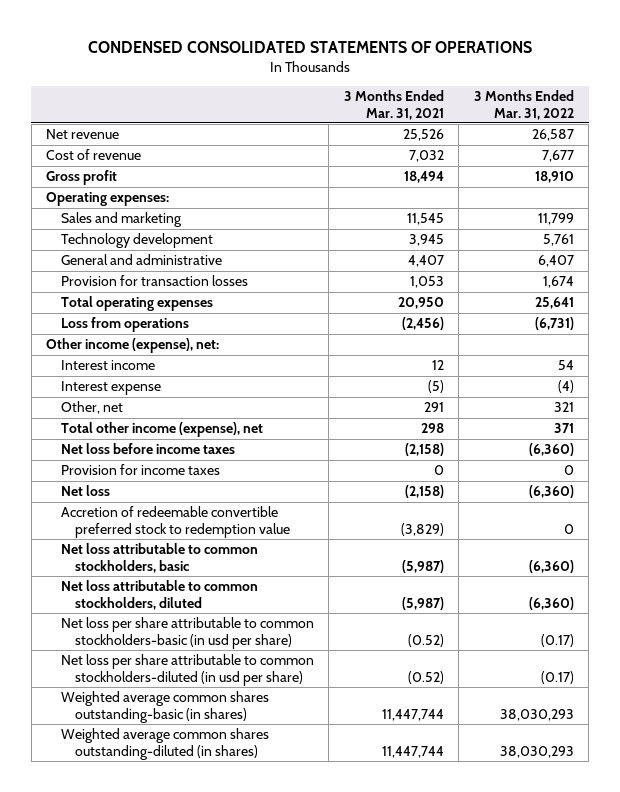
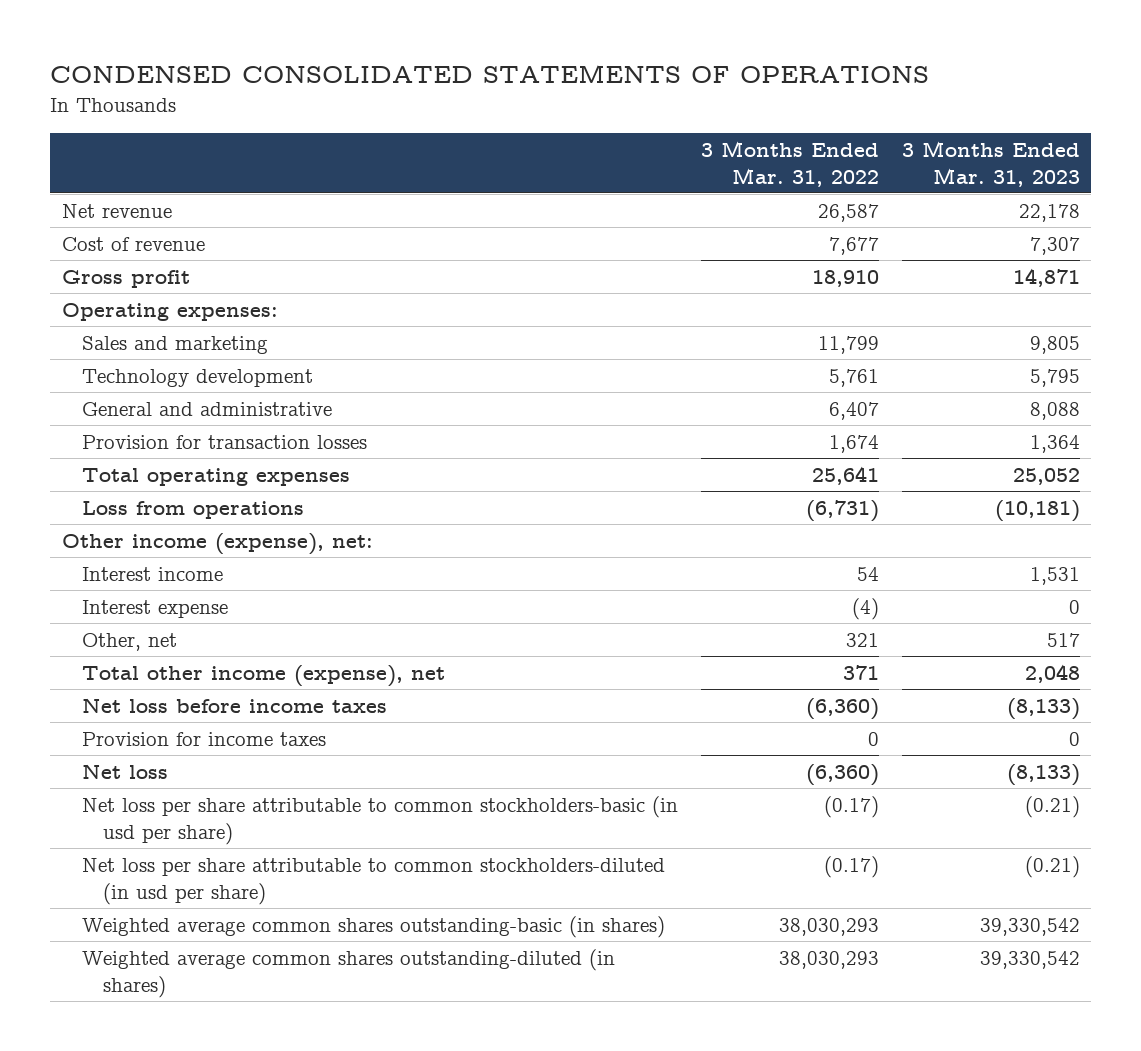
[343,90,444,120] 3 Months Ended Mar. 31, 2021 -> none
none -> [901,140,1080,187] 3 Months Ended Mar. 31, 2023
[60,506,291,538] Accretion of redeemable convertible preferred stock to redemption value -> none
[60,543,258,573] Net loss attributable to common stockholders, basic -> none
[60,580,258,610] Net loss attributable to common stockholders, diluted -> none

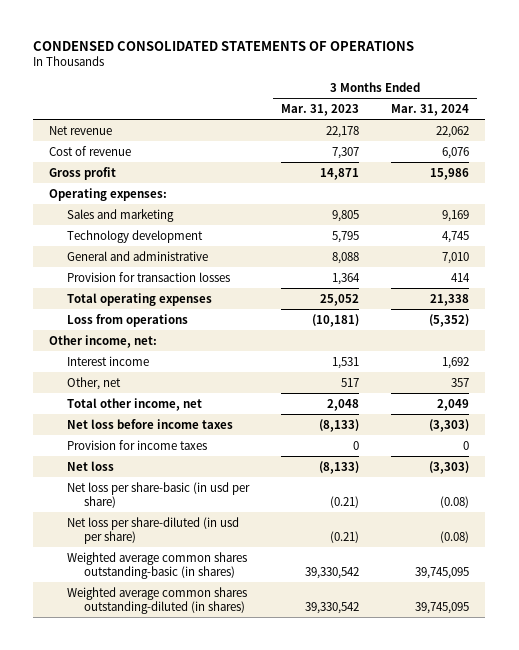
[700,140,879,187] 3 Months Ended Mar. 31, 2022 -> none
none -> [391,104,470,117] Mar. 31, 2024
[61,532,373,555] Other income (expense), net: -> [49,334,158,348] Other income, net:
[82,599,229,618] Interest expense -> none
[82,664,446,687] Total other income (expense), net -> [66,397,202,411] Total other income, net
[82,795,679,845] Net loss per share attributable to common stockholders-basic (in usd per share) -> [66,481,250,508] Net loss per share-basic (in usd per share)
[82,857,666,905] Net loss per share attributable to common stockholders-diluted (in usd per share) -> [66,516,239,544] Net loss per share-diluted (in usd per share)

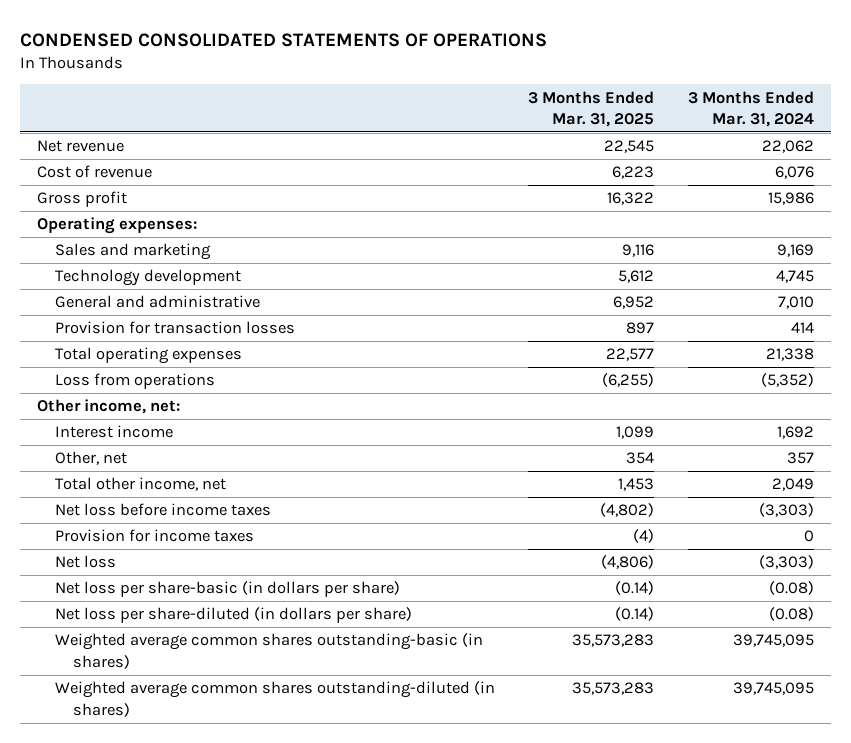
[280,104,359,117] Mar. 31, 2023 -> none
none -> [528,90,655,127] 3 Months Ended Mar. 31, 2025
[66,481,250,508] Net loss per share-basic (in usd per share) -> [54,581,400,598] Net loss per share-basic (in dollars per share)
[66,516,239,544] Net loss per share-diluted (in usd per share) -> [54,607,412,624] Net loss per share-diluted (in dollars per share)

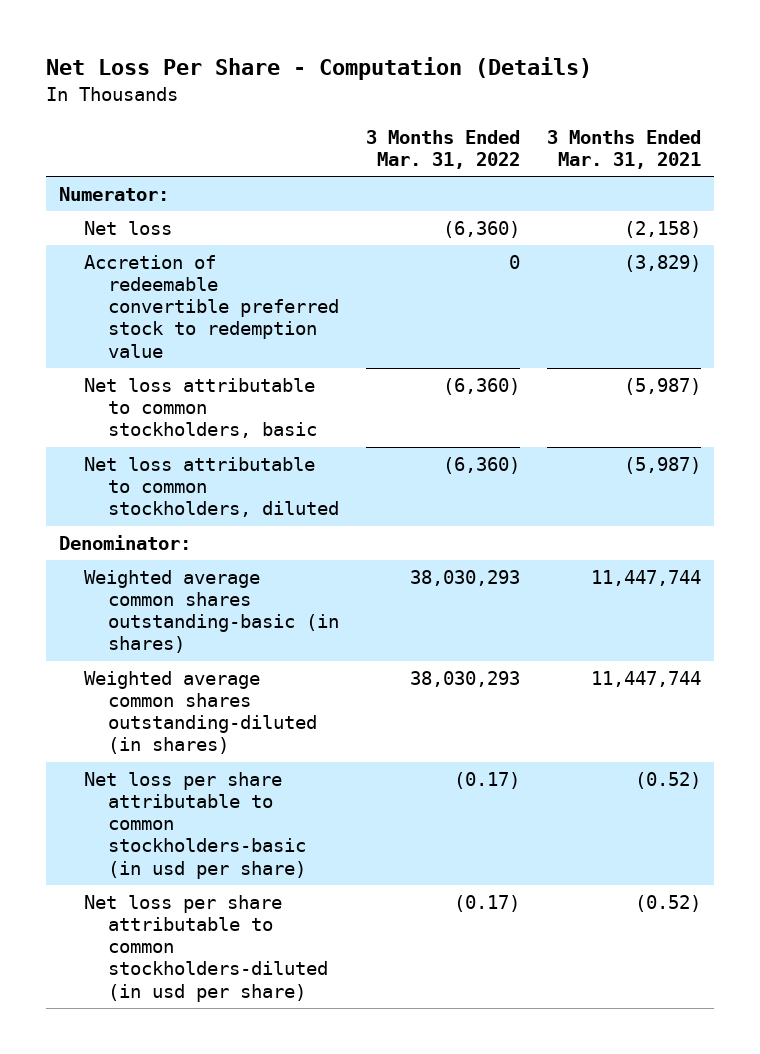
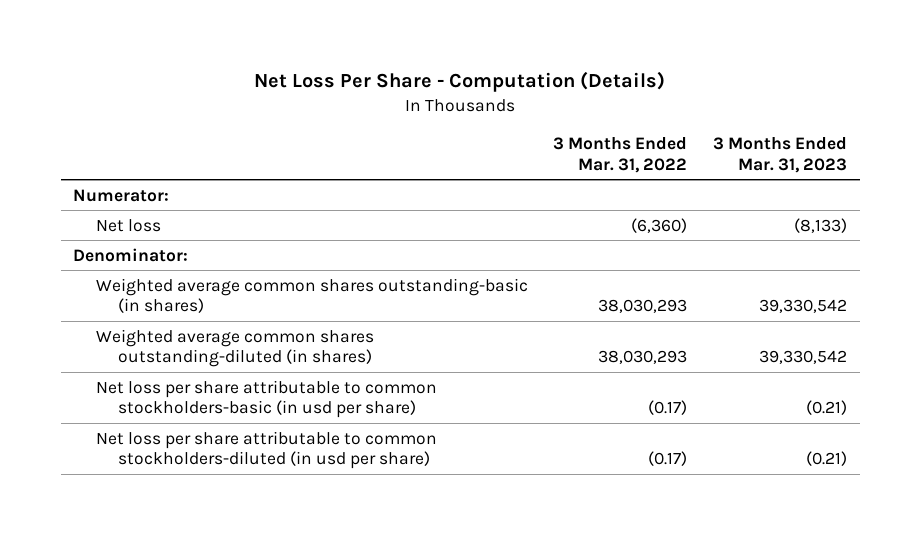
[546,130,701,170] 3 Months Ended Mar. 31, 2021 -> none
none -> [713,136,848,173] 3 Months Ended Mar. 31, 2023
[83,255,340,358] Accretion of redeemable convertible preferred stock to redemption value -> none
[83,378,318,439] Net loss attributable to common stockholders, basic -> none
[83,457,340,518] Net loss attributable to common stockholders, diluted -> none

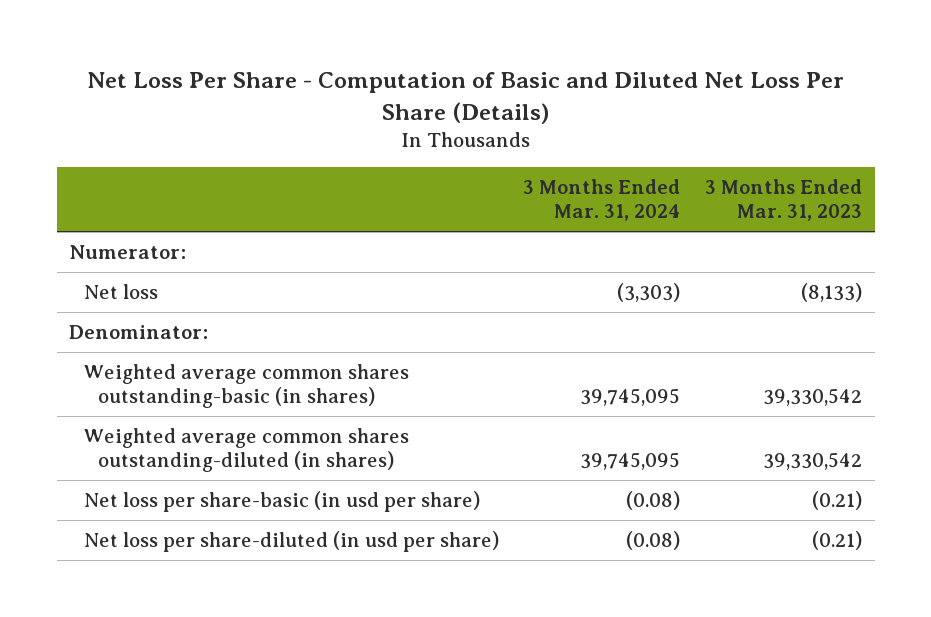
[254,71,666,93] Net Loss Per Share - Computation (Details) -> [86,72,844,124] Net Loss Per Share - Computation of Basic and Diluted Net Loss Per Share (Details)
[553,136,688,173] 3 Months Ended Mar. 31, 2022 -> none
none -> [523,179,681,222] 3 Months Ended Mar. 31, 2024
[95,379,437,419] Net loss per share attributable to common stockholders-basic (in usd per share) -> [83,490,480,512] Net loss per share-basic (in usd per share)
[95,430,437,470] Net loss per share attributable to common stockholders-diluted (in usd per share) -> [83,530,499,552] Net loss per share-diluted (in usd per share)

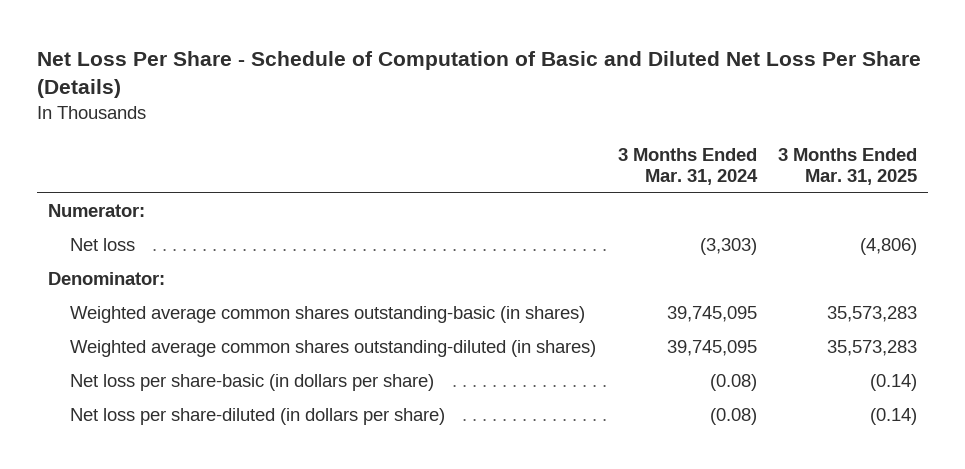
[86,72,844,124] Net Loss Per Share - Computation of Basic and Diluted Net Loss Per Share (Details) -> [37,50,922,99] Net Loss Per Share - Schedule of Computation of Basic and Diluted Net Loss Per Share (Details)
[705,179,863,222] 3 Months Ended Mar. 31, 2023 -> none
none -> [777,147,917,186] 3 Months Ended Mar. 31, 2025
[83,490,480,512] Net loss per share-basic (in usd per share) -> [70,374,435,392] Net loss per share-basic (in dollars per share)
[83,530,499,552] Net loss per share-diluted (in usd per share) -> [70,408,446,426] Net loss per share-diluted (in dollars per share)

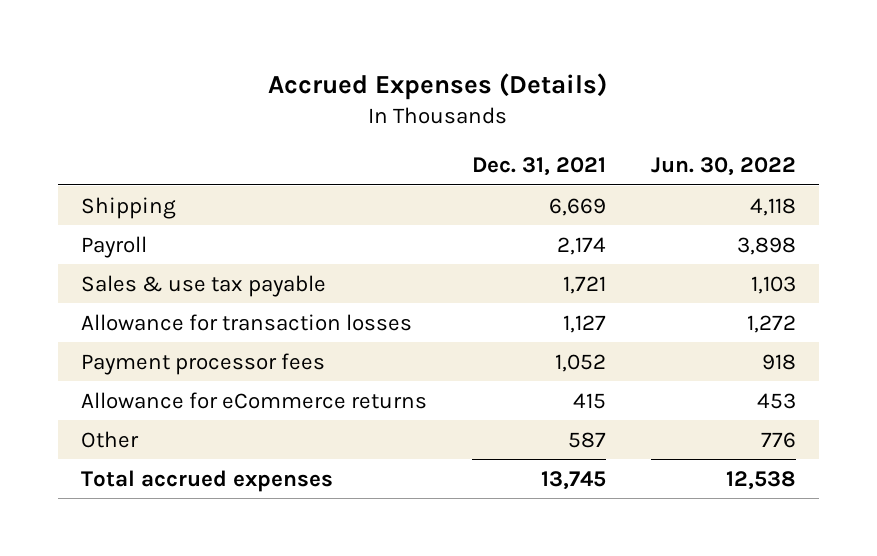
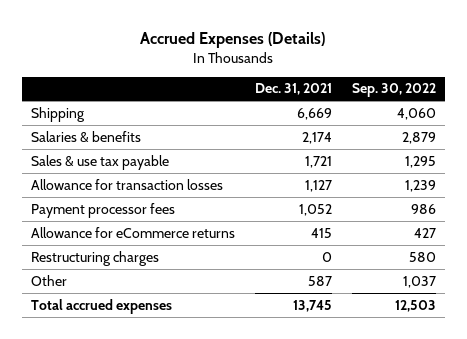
[650,157,796,177] Jun. 30, 2022 -> none
none -> [351,83,436,98] Sep. 30, 2022
[80,235,147,258] Payroll -> [31,130,142,142] Salaries & benefits
none -> [31,250,160,266] Restructuring charges

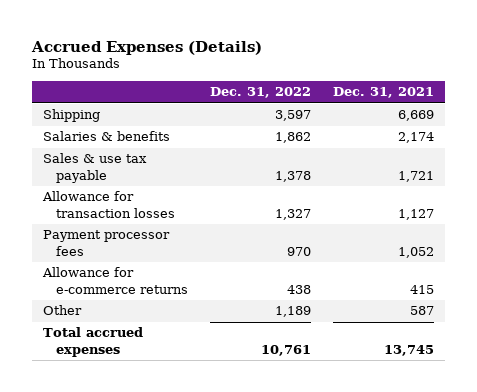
[351,83,436,98] Sep. 30, 2022 -> none
none -> [209,87,311,99] Dec. 31, 2022
[31,250,160,266] Restructuring charges -> none
[31,226,236,238] Allowance for eCommerce returns -> [42,267,188,294] Allowance for e-commerce returns

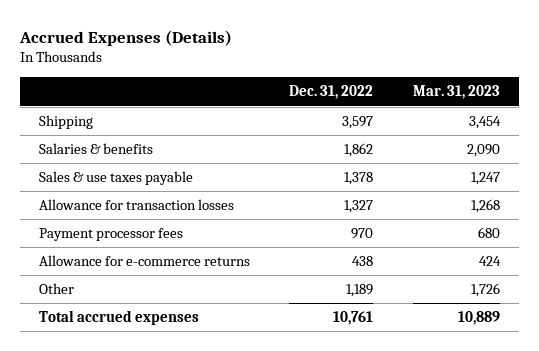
[332,87,434,99] Dec. 31, 2021 -> none
none -> [412,85,500,100] Mar. 31, 2023
[43,153,148,183] Sales & use tax payable -> [39,171,194,186] Sales & use taxes payable

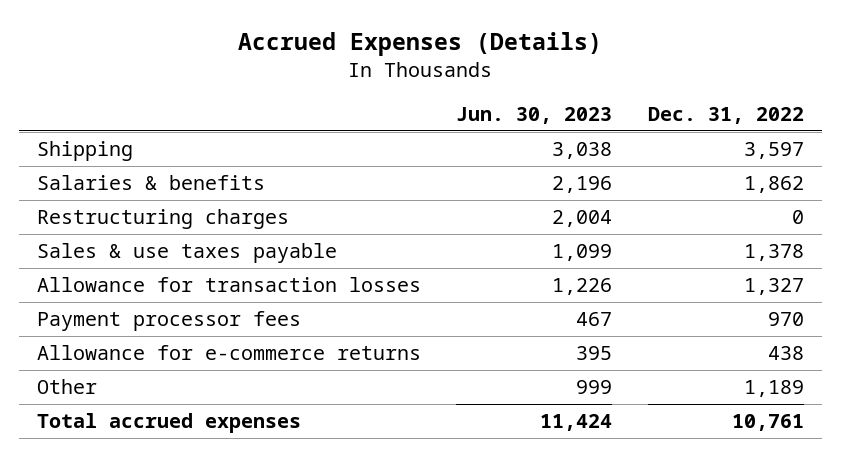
[412,85,500,100] Mar. 31, 2023 -> none
none -> [456,107,613,125] Jun. 30, 2023
none -> [36,209,289,230] Restructuring charges

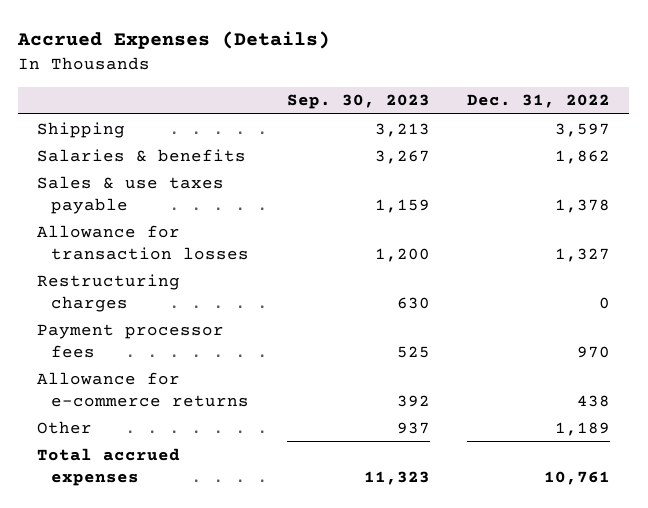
[456,107,613,125] Jun. 30, 2023 -> none
none -> [286,94,430,110] Sep. 30, 2023
[36,209,289,230] Restructuring charges -> [37,273,181,313] Restructuring charges

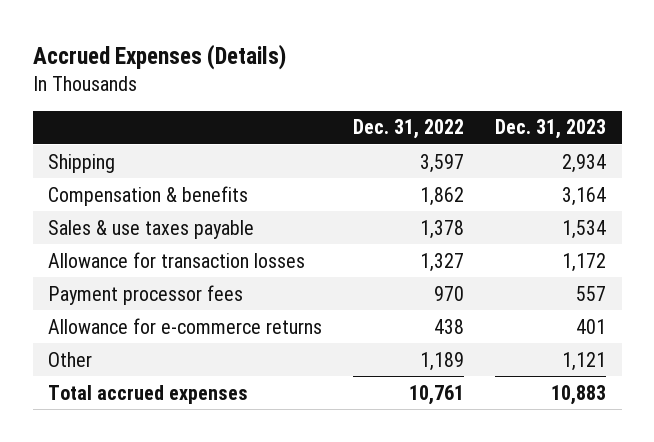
[286,94,430,110] Sep. 30, 2023 -> none
none -> [495,119,607,140] Dec. 31, 2023
[37,148,247,162] Salaries & benefits -> [48,185,249,206] Compensation & benefits
[37,273,181,313] Restructuring charges -> none

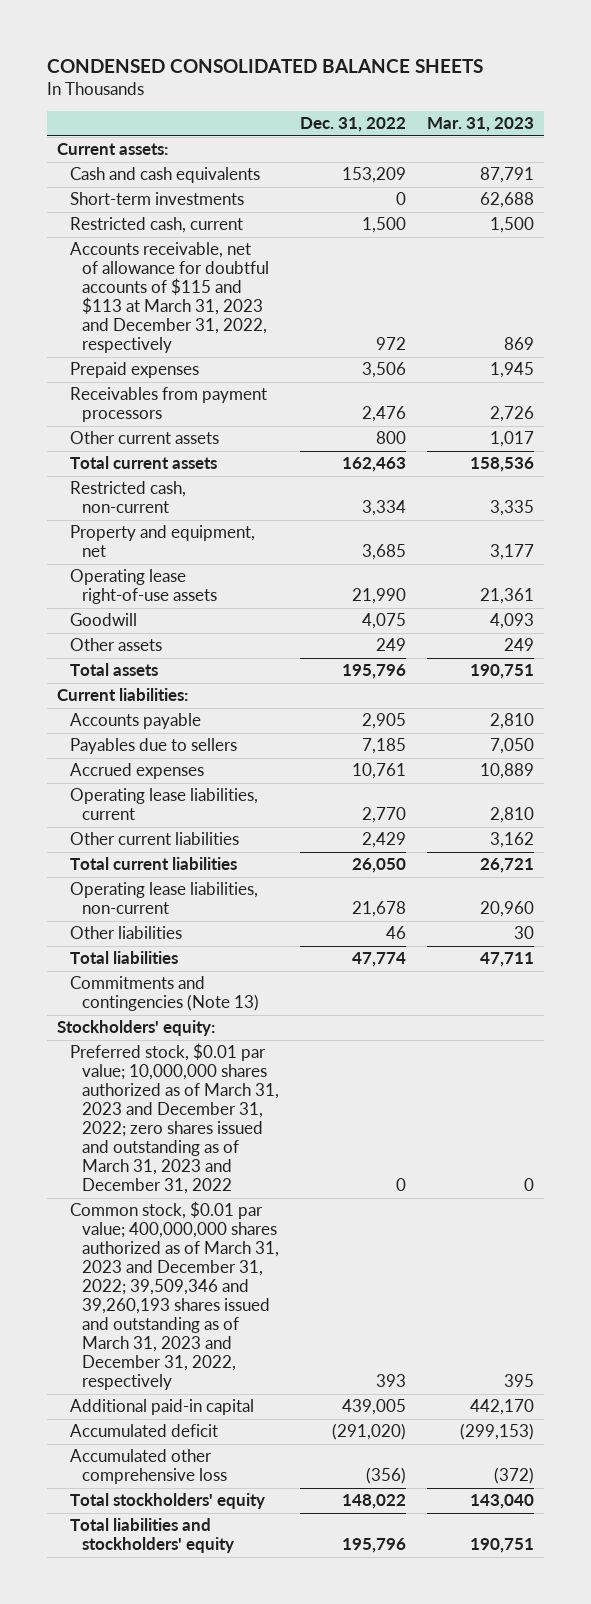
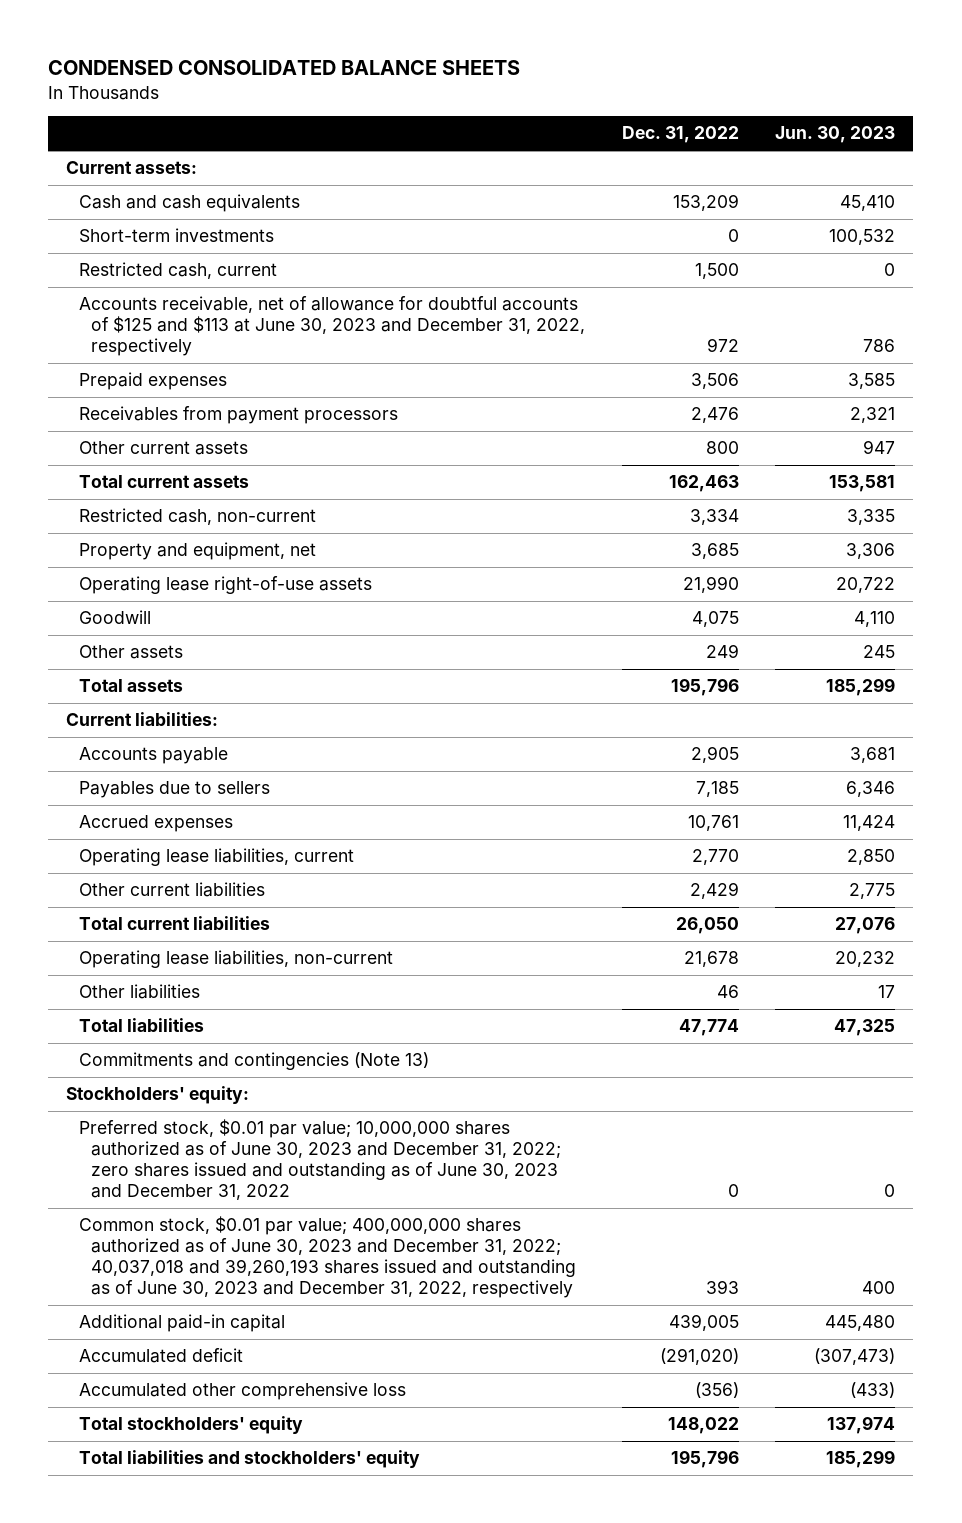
[426,117,534,133] Mar. 31, 2023 -> none
none -> [775,126,896,144] Jun. 30, 2023
[69,242,270,354] Accounts receivable, net of allowance for doubtful accounts of $115 and $113 at March 31, 2023 and December 31, 2022, respectively -> [78,296,586,357] Accounts receivable, net of allowance for doubtful accounts of $125 and $113 at June 30, 2023 and December 31, 2022, respectively
[69,1043,280,1195] Preferred stock, $0.01 par value; 10,000,000 shares authorized as of March 31, 2023 and December 31, 2022; zero shares issued and outstanding as of March 31, 2023 and December 31, 2022 -> [78,1119,562,1200] Preferred stock, $0.01 par value; 10,000,000 shares authorized as of June 30, 2023 and December 31, 2022; zero shares issued and outstanding as of June 30, 2023 and December 31, 2022
[69,1201,280,1391] Common stock, $0.01 par value; 400,000,000 shares authorized as of March 31, 2023 and December 31, 2022; 39,509,346 and 39,260,193 shares issued and outstanding as of March 31, 2023 and December 31, 2022, respectively -> [78,1216,577,1298] Common stock, $0.01 par value; 400,000,000 shares authorized as of June 30, 2023 and December 31, 2022; 40,037,018 and 39,260,193 shares issued and outstanding as of June 30, 2023 and December 31, 2022, respectively

